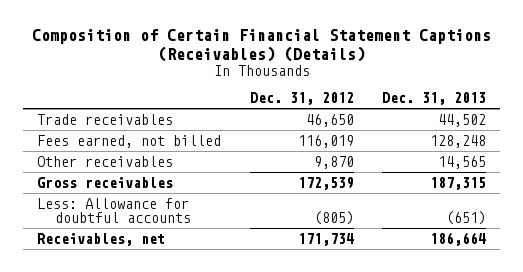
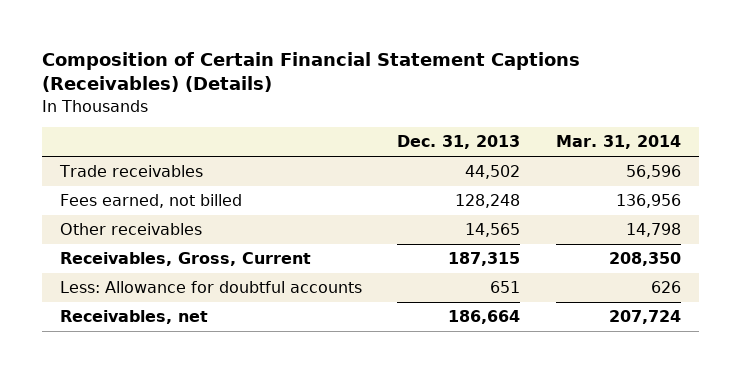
[249,92,354,106] Dec. 31, 2012 -> none
none -> [556,135,682,150] Mar. 31, 2014
[37,176,174,188] Gross receivables -> [59,252,311,267] Receivables, Gross, Current
[445,210,486,225] (651) -> [490,281,521,294] 651

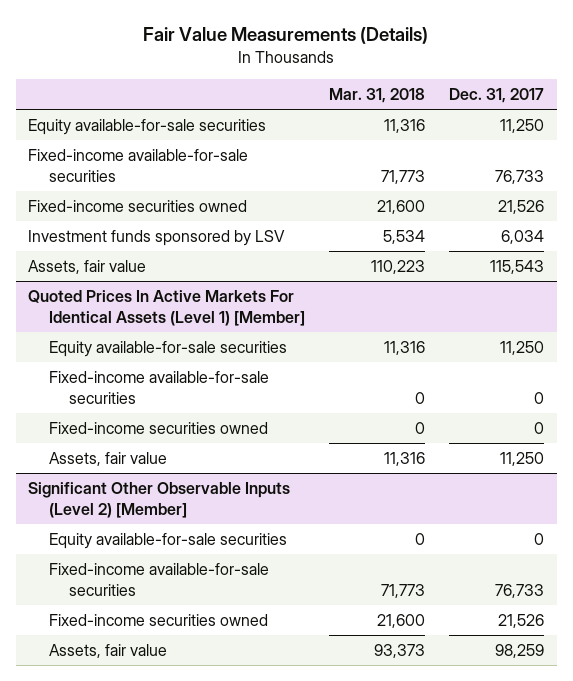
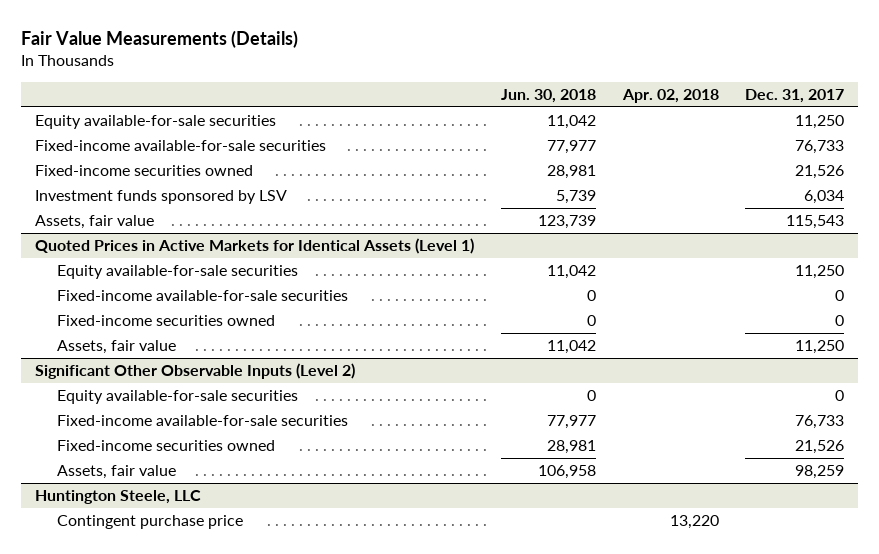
[329,88,426,104] Mar. 31, 2018 -> none
none -> [500,88,596,103] Jun. 30, 2018
none -> [621,88,719,103] Apr. 02, 2018
[28,289,305,326] Quoted Prices In Active Markets For Identical Assets (Level 1) [Member] -> [34,238,474,255] Quoted Prices in Active Markets for Identical Assets (Level 1)
[28,481,291,518] Significant Other Observable Inputs (Level 2) [Member] -> [34,363,355,380] Significant Other Observable Inputs (Level 2)
none -> [34,490,201,505] Huntington Steele, LLC
none -> [56,515,243,530] Contingent purchase price

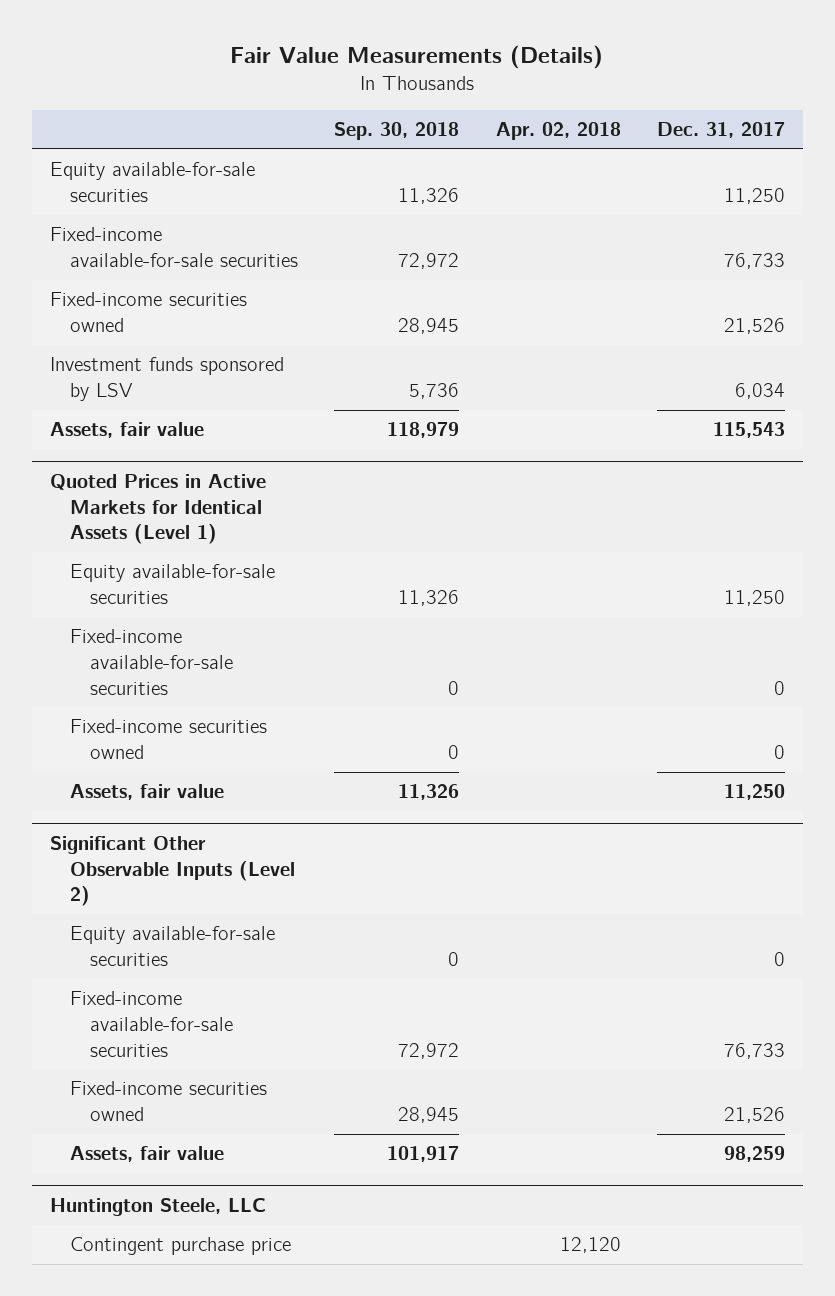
[500,88,596,103] Jun. 30, 2018 -> none
none -> [334,122,460,141] Sep. 30, 2018
[669,515,719,530] 13,220 -> [559,1237,621,1254] 12,120

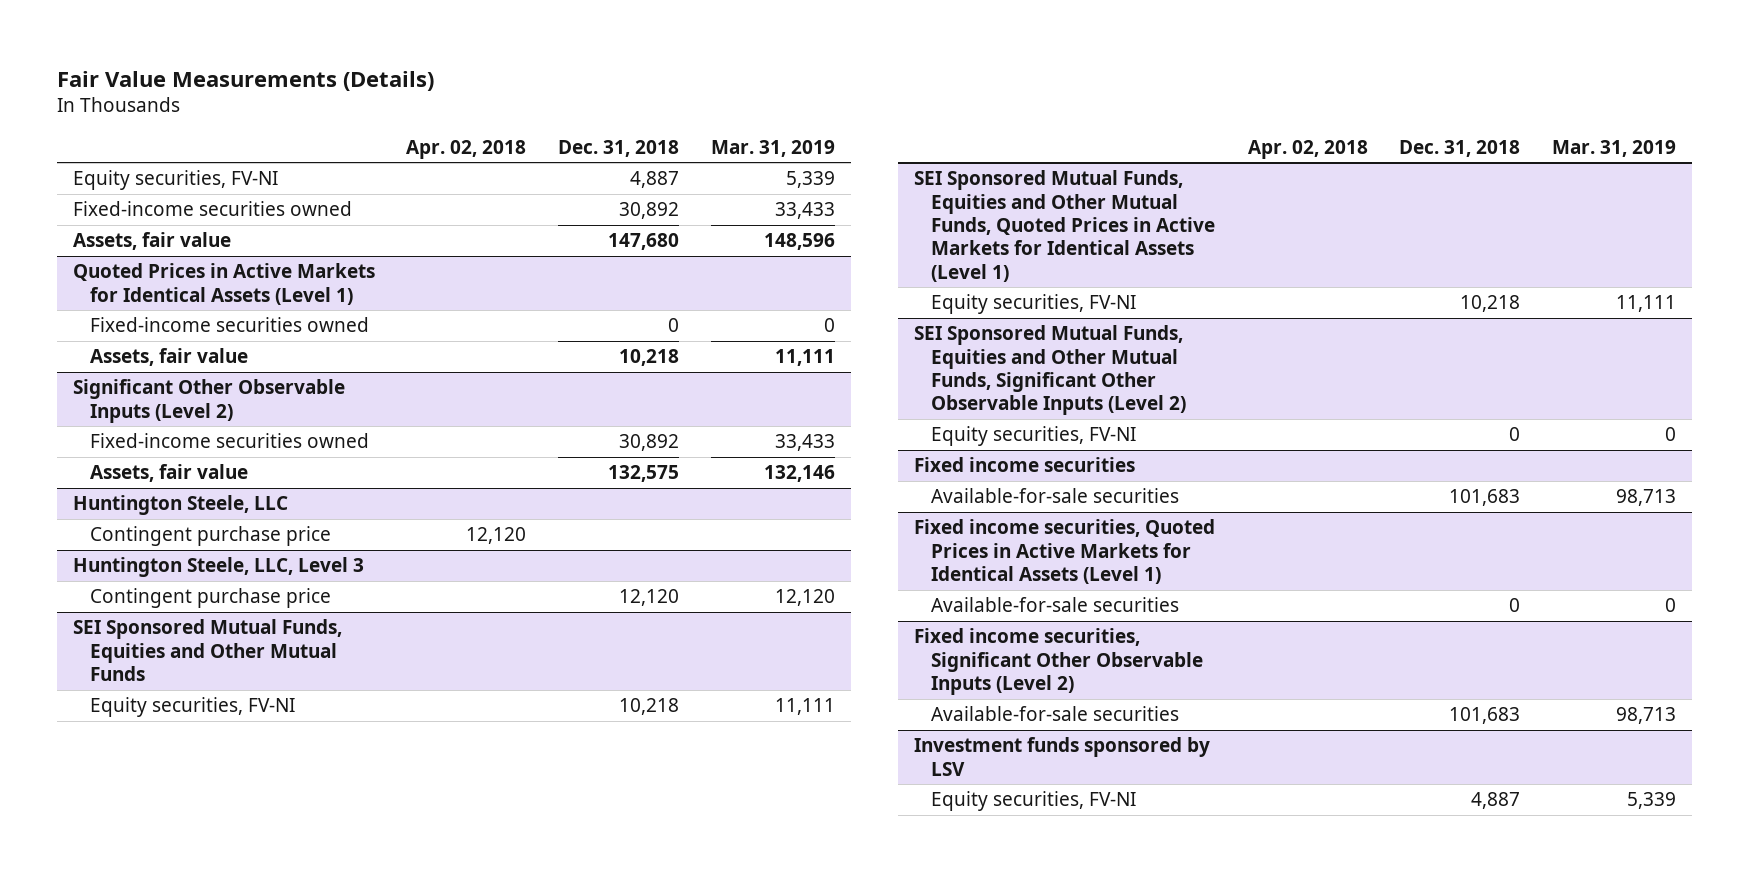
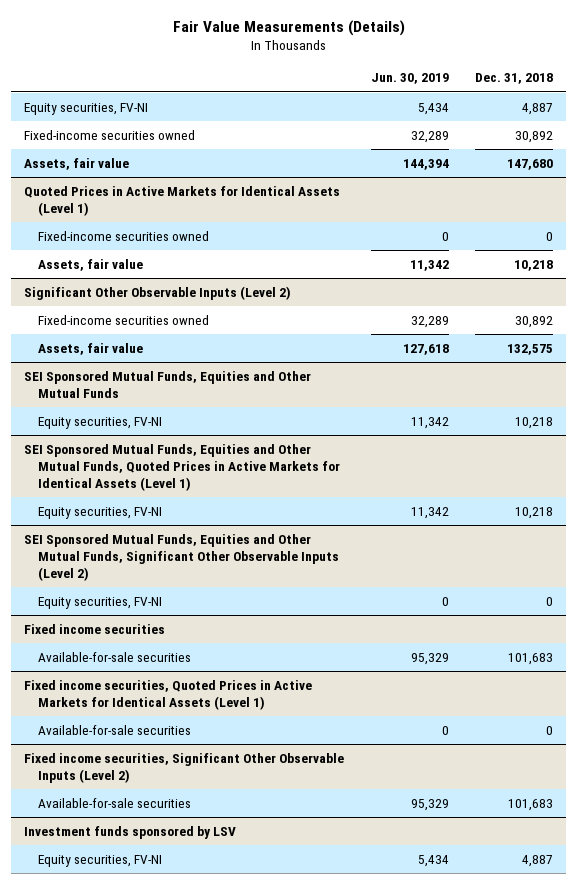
[406,139,527,159] Apr. 02, 2018 -> none
[710,139,835,157] Mar. 31, 2019 -> none
none -> [370,73,449,85] Jun. 30, 2019
[72,495,288,516] Huntington Steele, LLC -> none
[89,526,331,547] Contingent purchase price -> none
[72,557,364,578] Huntington Steele, LLC, Level 3 -> none
[89,588,331,609] Contingent purchase price -> none

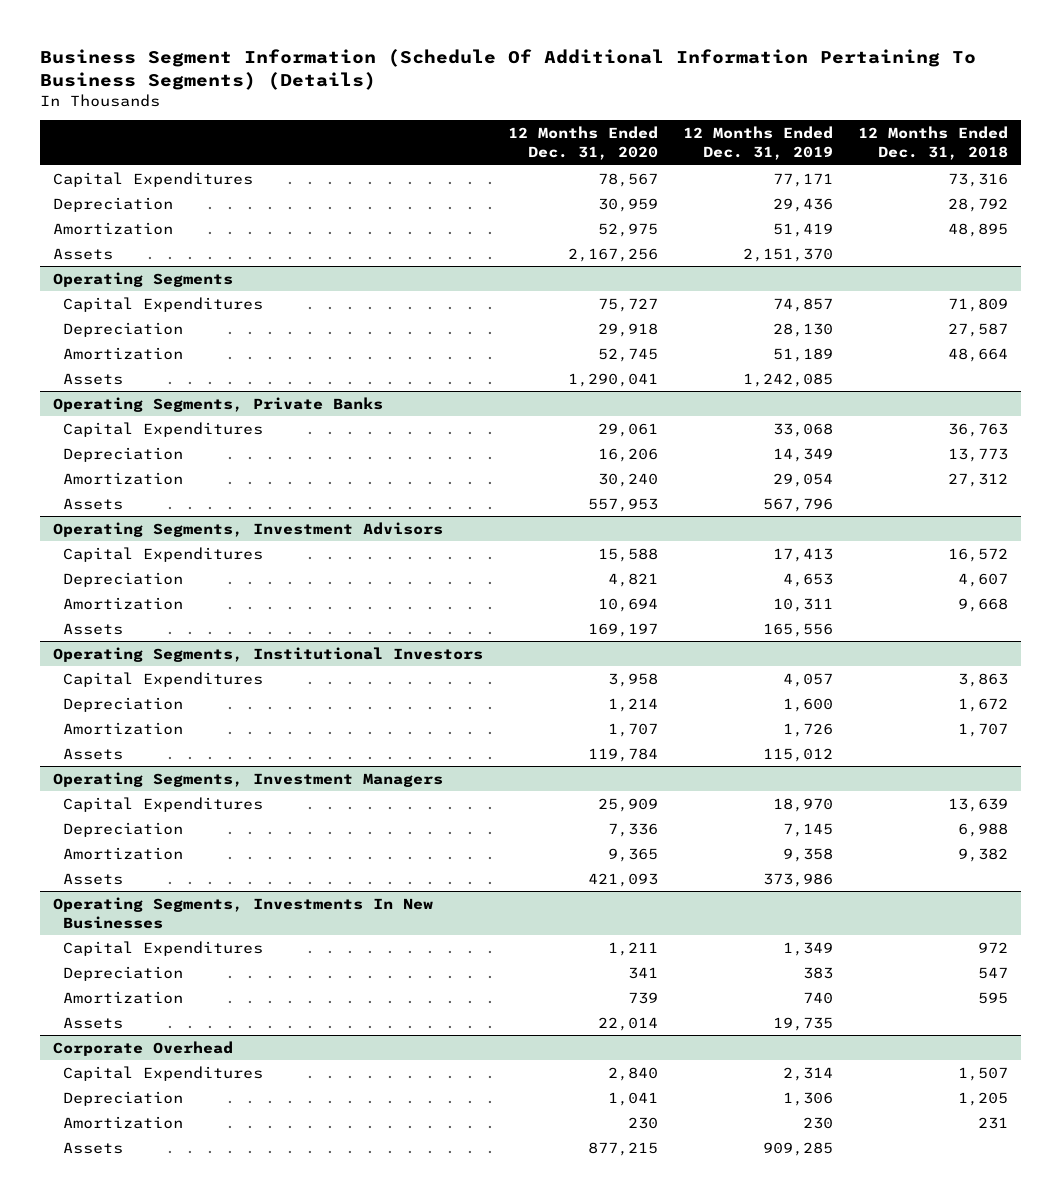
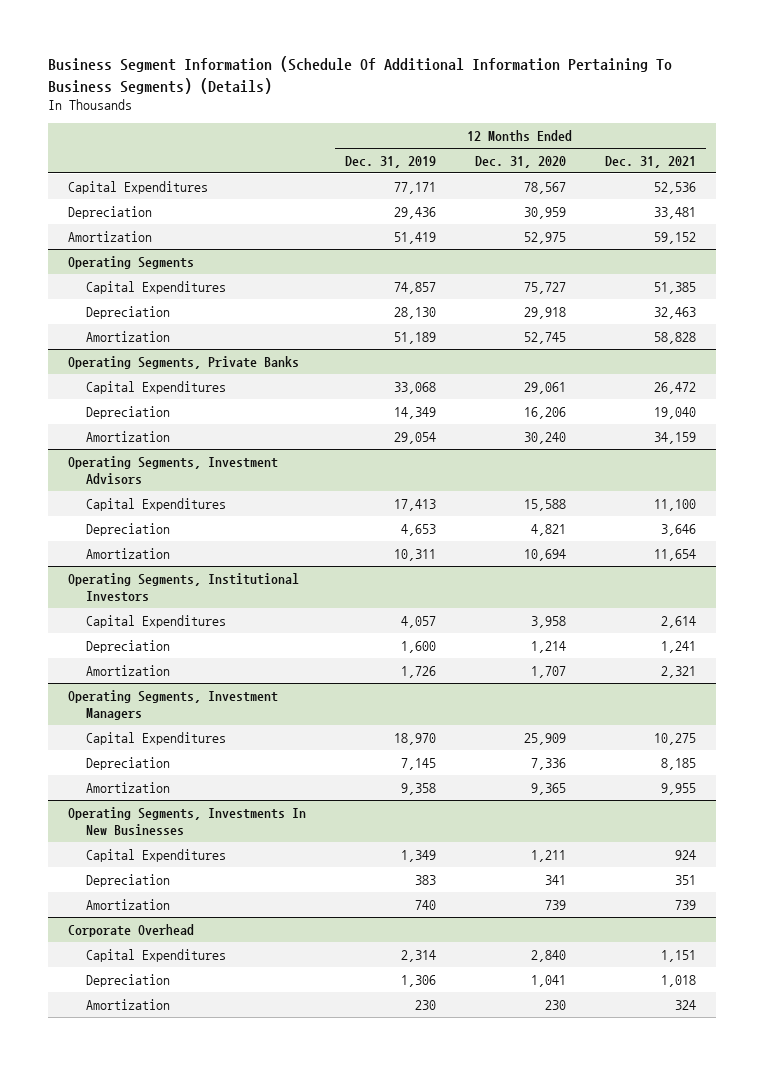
[858,126,1009,161] 12 Months Ended Dec. 31, 2018 -> none
none -> [605,155,697,168] Dec. 31, 2021
[52,247,113,260] Assets -> none
[62,372,123,385] Assets -> none
[62,497,123,510] Assets -> none
[62,622,123,635] Assets -> none
[62,747,123,760] Assets -> none
[62,872,123,885] Assets -> none
[62,1016,123,1029] Assets -> none
[62,1141,123,1154] Assets -> none

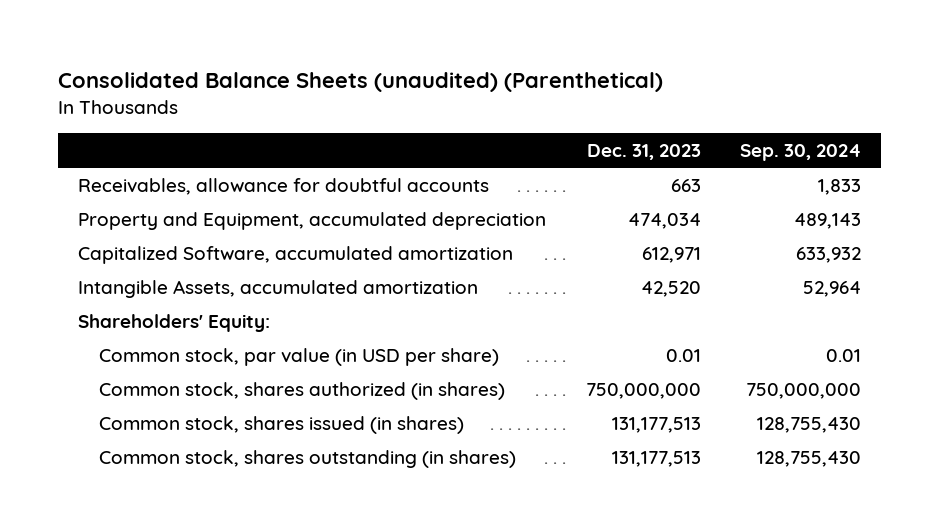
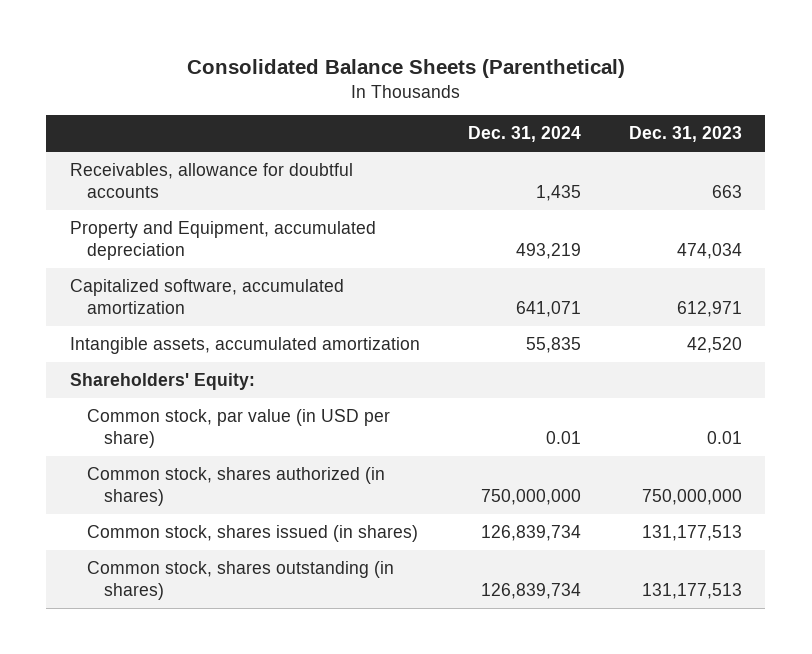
[58,72,664,93] Consolidated Balance Sheets (unaudited) (Parenthetical) -> [186,58,625,78] Consolidated Balance Sheets (Parenthetical)
[739,144,861,162] Sep. 30, 2024 -> none
none -> [467,126,581,143] Dec. 31, 2024
[78,245,514,264] Capitalized Software, accumulated amortization -> [69,279,344,315] Capitalized software, accumulated amortization
[78,279,479,298] Intangible Assets, accumulated amortization -> [69,337,420,355] Intangible assets, accumulated amortization

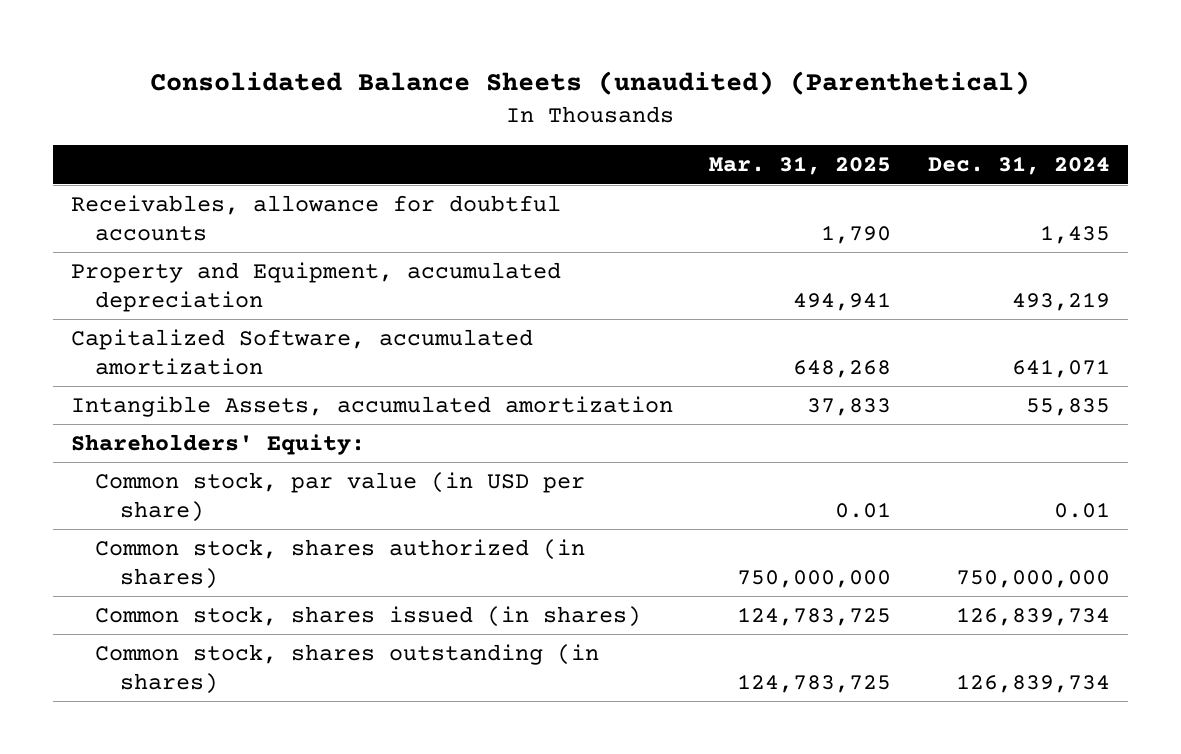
[186,58,625,78] Consolidated Balance Sheets (Parenthetical) -> [150,70,1031,95] Consolidated Balance Sheets (unaudited) (Parenthetical)
[628,126,742,143] Dec. 31, 2023 -> none
none -> [709,156,892,176] Mar. 31, 2025
[69,279,344,315] Capitalized software, accumulated amortization -> [71,329,534,375] Capitalized Software, accumulated amortization
[69,337,420,355] Intangible assets, accumulated amortization -> [71,396,674,418] Intangible Assets, accumulated amortization

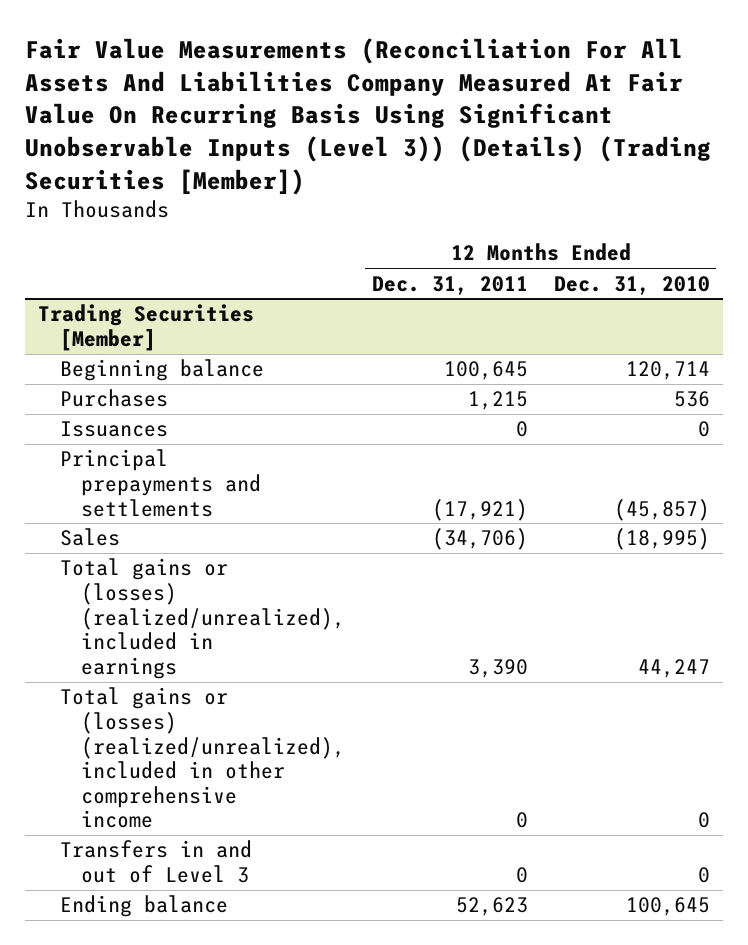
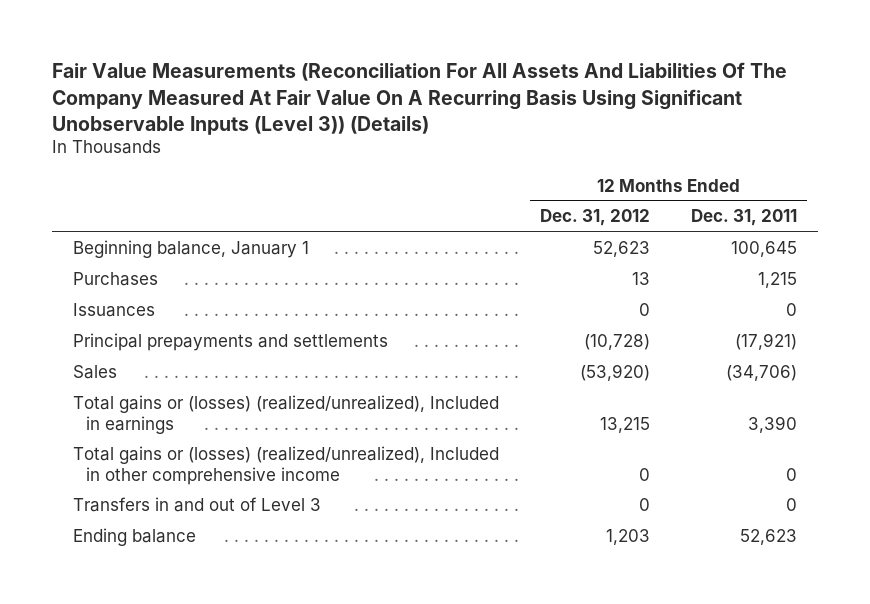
[25,37,712,195] Fair Value Measurements (Reconciliation For All Assets And Liabilities Company Measured At Fair Value On Recurring Basis Using Significant Unobservable Inputs (Level 3)) (Details) (Trading Securities [Member]) -> [52,62,788,135] Fair Value Measurements (Reconciliation For All Assets And Liabilities Of The Company Measured At Fair Value On A Recurring Basis Using Significant Unobservable Inputs (Level 3)) (Details)
[553,275,710,295] Dec. 31, 2010 -> none
none -> [540,209,651,227] Dec. 31, 2012
[38,304,255,352] Trading Securities [Member] -> none
[59,359,264,382] Beginning balance -> [72,240,309,259] Beginning balance, January 1
[59,558,346,679] Total gains or (losses) (realized/unrealized), included in earnings -> [72,395,499,434] Total gains or (losses) (realized/unrealized), Included in earnings
[59,687,346,829] Total gains or (losses) (realized/unrealized), included in other comprehensive income -> [72,446,499,485] Total gains or (losses) (realized/unrealized), Included in other comprehensive income

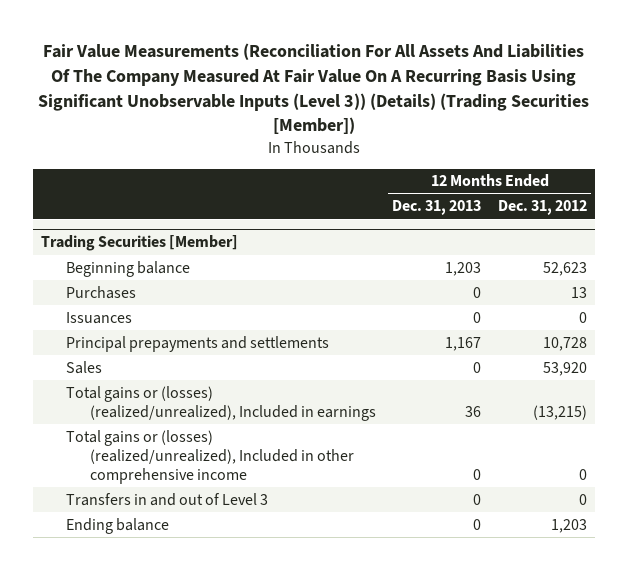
[52,62,788,135] Fair Value Measurements (Reconciliation For All Assets And Liabilities Of The Company Measured At Fair Value On A Recurring Basis Using Significant Unobservable Inputs (Level 3)) (Details) -> [37,43,589,135] Fair Value Measurements (Reconciliation For All Assets And Liabilities Of The Company Measured At Fair Value On A Recurring Basis Using Significant Unobservable Inputs (Level 3)) (Details) (Trading Securities [Member])
[691,209,798,227] Dec. 31, 2011 -> none
none -> [392,200,482,216] Dec. 31, 2013
none -> [40,235,238,252] Trading Securities [Member]
[72,240,309,259] Beginning balance, January 1 -> [65,260,190,277] Beginning balance
[584,334,651,351] (10,728) -> [542,336,587,351] 10,728
[580,364,651,382] (53,920) -> [542,361,587,376] 53,920
[600,416,651,433] 13,215 -> [532,404,587,420] (13,215)

